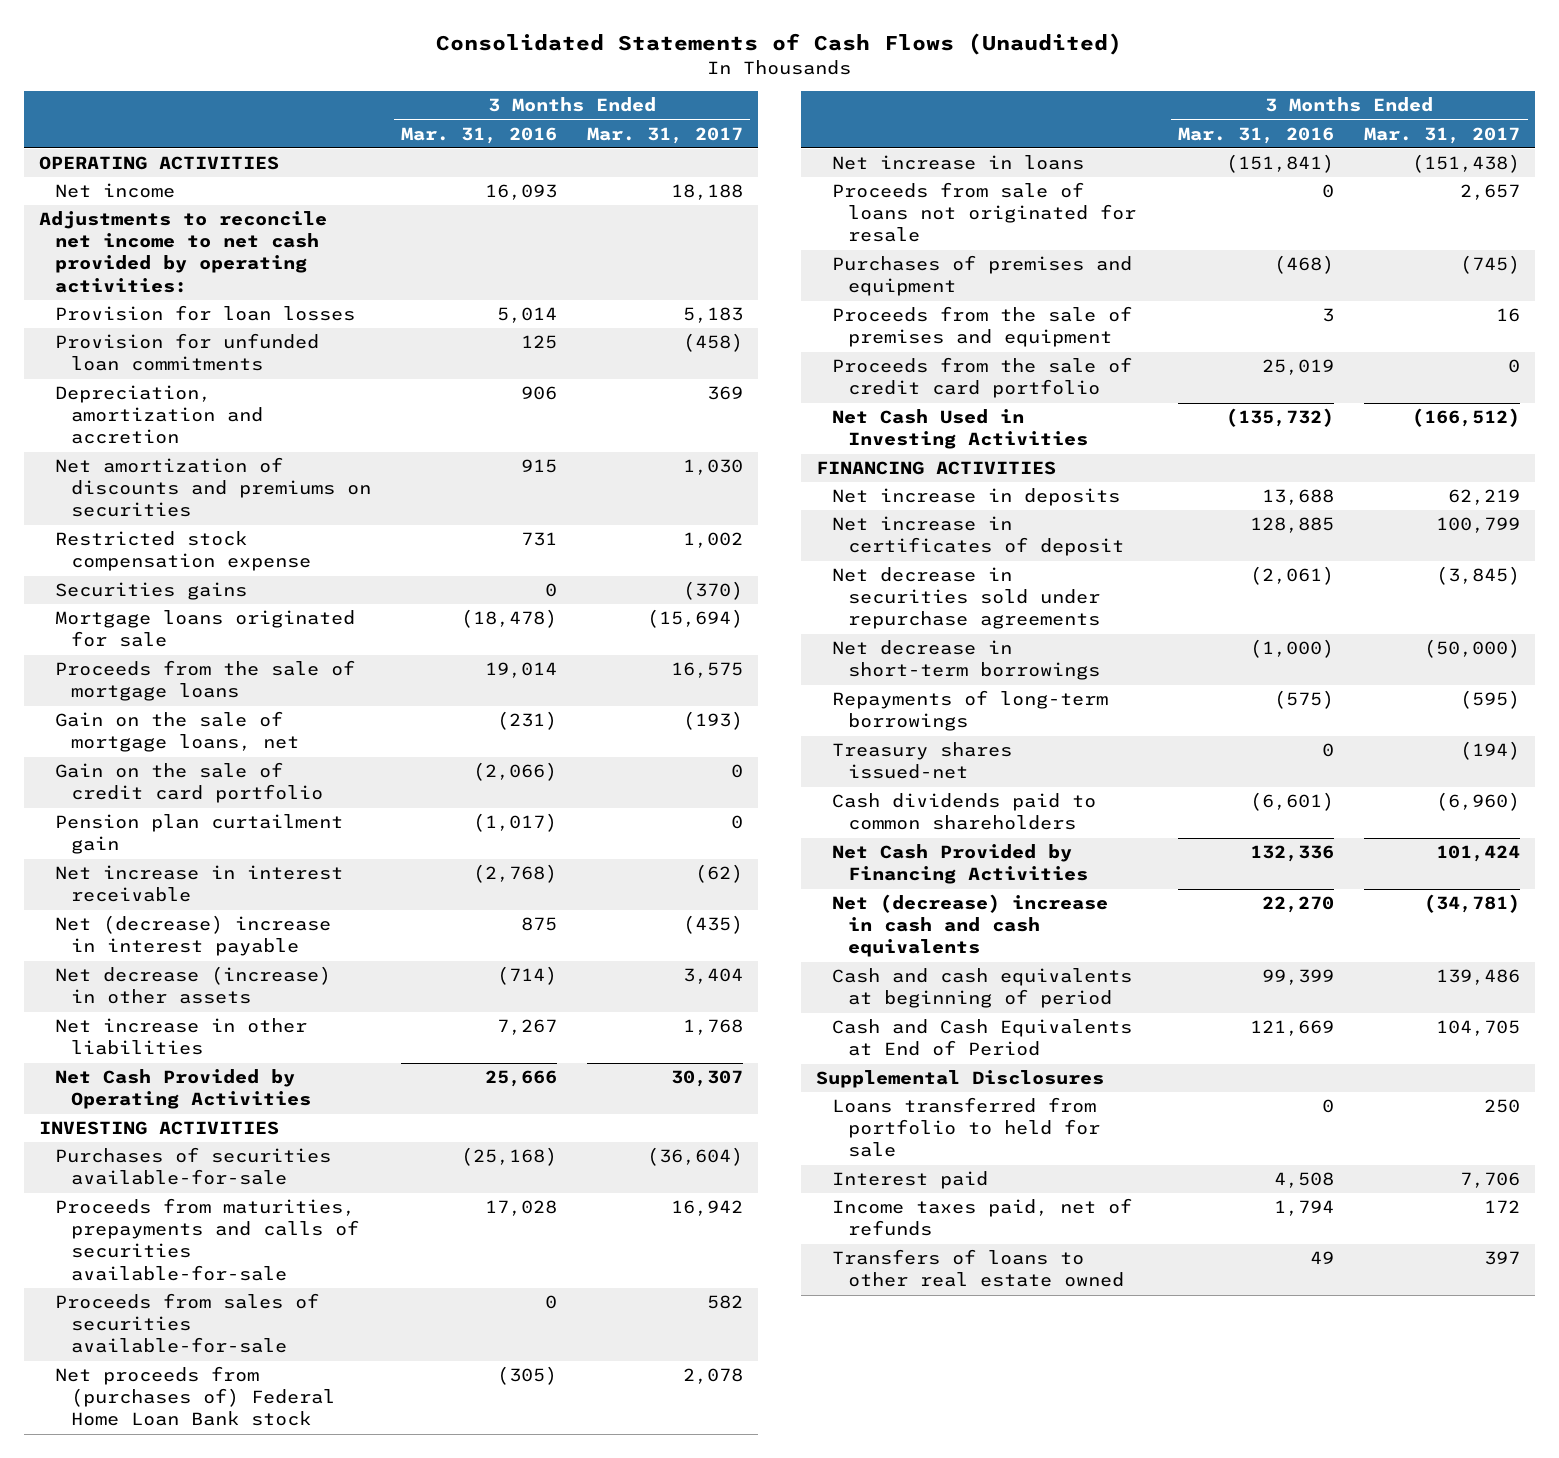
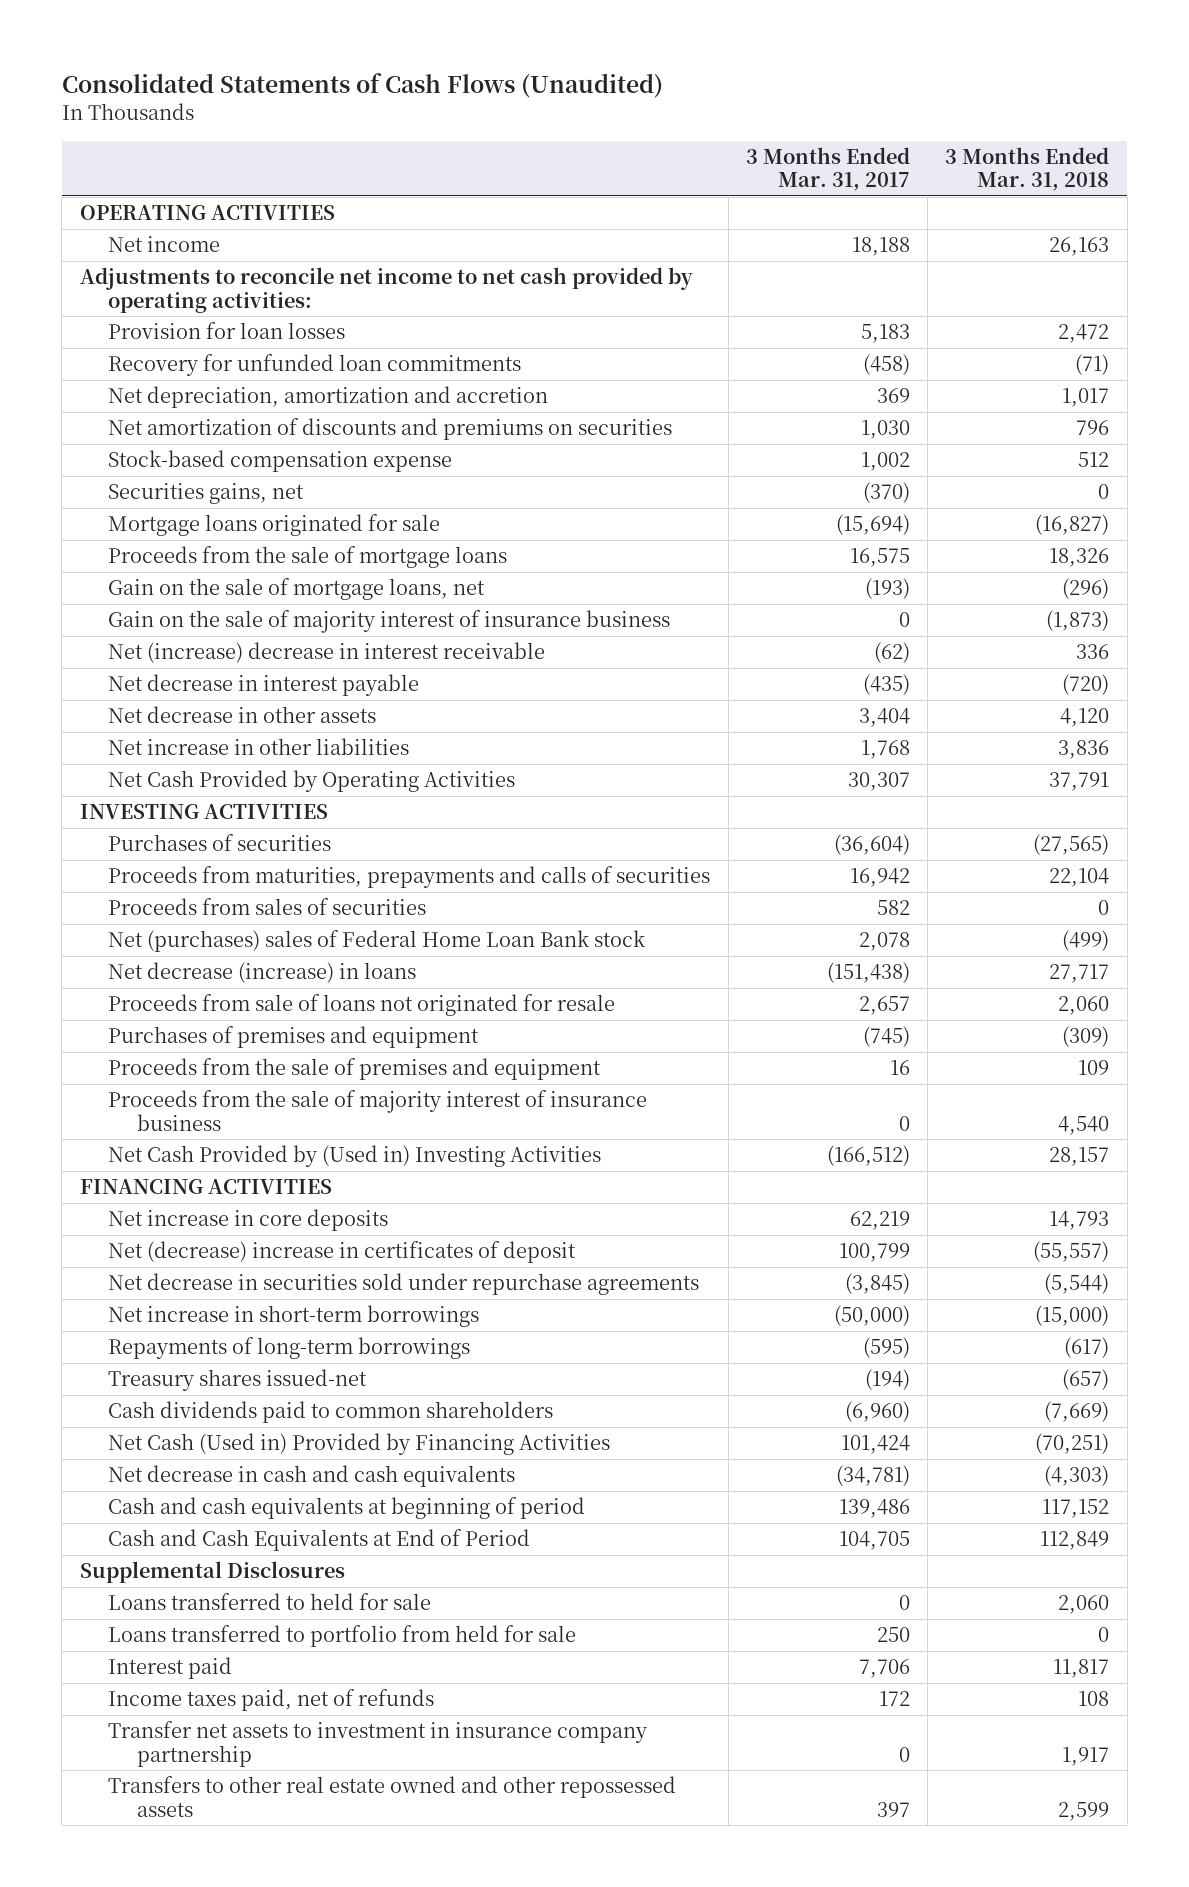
[401,126,558,144] Mar. 31, 2016 -> none
none -> [945,146,1110,192] 3 Months Ended Mar. 31, 2018
[54,333,319,372] Provision for unfunded loan commitments -> [108,354,522,377] Recovery for unfunded loan commitments
[54,385,264,445] Depreciation, amortization and accretion -> [108,386,549,409] Net depreciation, amortization and accretion
[54,531,312,572] Restricted stock compensation expense -> [108,450,453,473] Stock-based compensation expense
[54,582,247,601] Securities gains -> [108,483,305,505] Securities gains, net
[54,762,324,804] Gain on the sale of credit card portfolio -> none
[54,814,343,855] Pension plan curtailment gain -> none
none -> [108,610,671,634] Gain on the sale of majority interest of insurance business
[54,865,343,903] Net increase in interest receivable -> [108,642,546,664] Net (increase) decrease in interest receivable
[54,915,331,957] Net (decrease) increase in interest payable -> [108,674,420,697] Net decrease in interest payable
[54,966,331,1005] Net decrease (increase) in other assets -> [108,706,377,724] Net decrease in other assets
[54,1147,331,1186] Purchases of securities available-for-sale -> [108,834,332,852] Purchases of securities
[54,1198,360,1281] Proceeds from maturities, prepayments and calls of securities available-for-sale -> [108,866,711,889] Proceeds from maturities, prepayments and calls of securities
[54,1293,319,1354] Proceeds from sales of securities available-for-sale -> [108,898,427,916] Proceeds from sales of securities
[54,1366,336,1427] Net proceeds from (purchases of) Federal Home Loan Bank stock -> [108,930,647,953] Net (purchases) sales of Federal Home Loan Bank stock
[832,155,1085,171] Net increase in loans -> [108,962,417,984] Net decrease (increase) in loans
[832,357,1133,399] Proceeds from the sale of credit card portfolio -> none
none -> [108,1090,648,1131] Proceeds from the sale of majority interest of insurance business
[832,409,1089,450] Net Cash Used in Investing Activities -> [108,1145,602,1168] Net Cash Provided by (Used in) Investing Activities
[832,488,1121,507] Net increase in deposits -> [108,1209,389,1232] Net increase in core deposits
[832,516,1125,557] Net increase in certificates of deposit -> [108,1241,577,1264] Net (decrease) increase in certificates of deposit
[832,640,1101,681] Net decrease in short-term borrowings -> [108,1305,480,1328] Net increase in short-term borrowings
[832,844,1089,885] Net Cash Provided by Financing Activities -> [108,1433,611,1456] Net Cash (Used in) Provided by Financing Activities
[832,894,1109,958] Net (decrease) increase in cash and cash equivalents -> [108,1465,516,1488] Net decrease in cash and cash equivalents
none -> [108,1593,432,1611] Loans transferred to held for sale
[832,1097,1101,1158] Loans transferred from portfolio to held for sale -> [108,1625,577,1648] Loans transferred to portfolio from held for sale
none -> [108,1721,649,1767] Transfer net assets to investment in insurance company partnership
[832,1249,1125,1288] Transfers of loans to other real estate owned -> [108,1776,677,1817] Transfers to other real estate owned and other repossessed assets

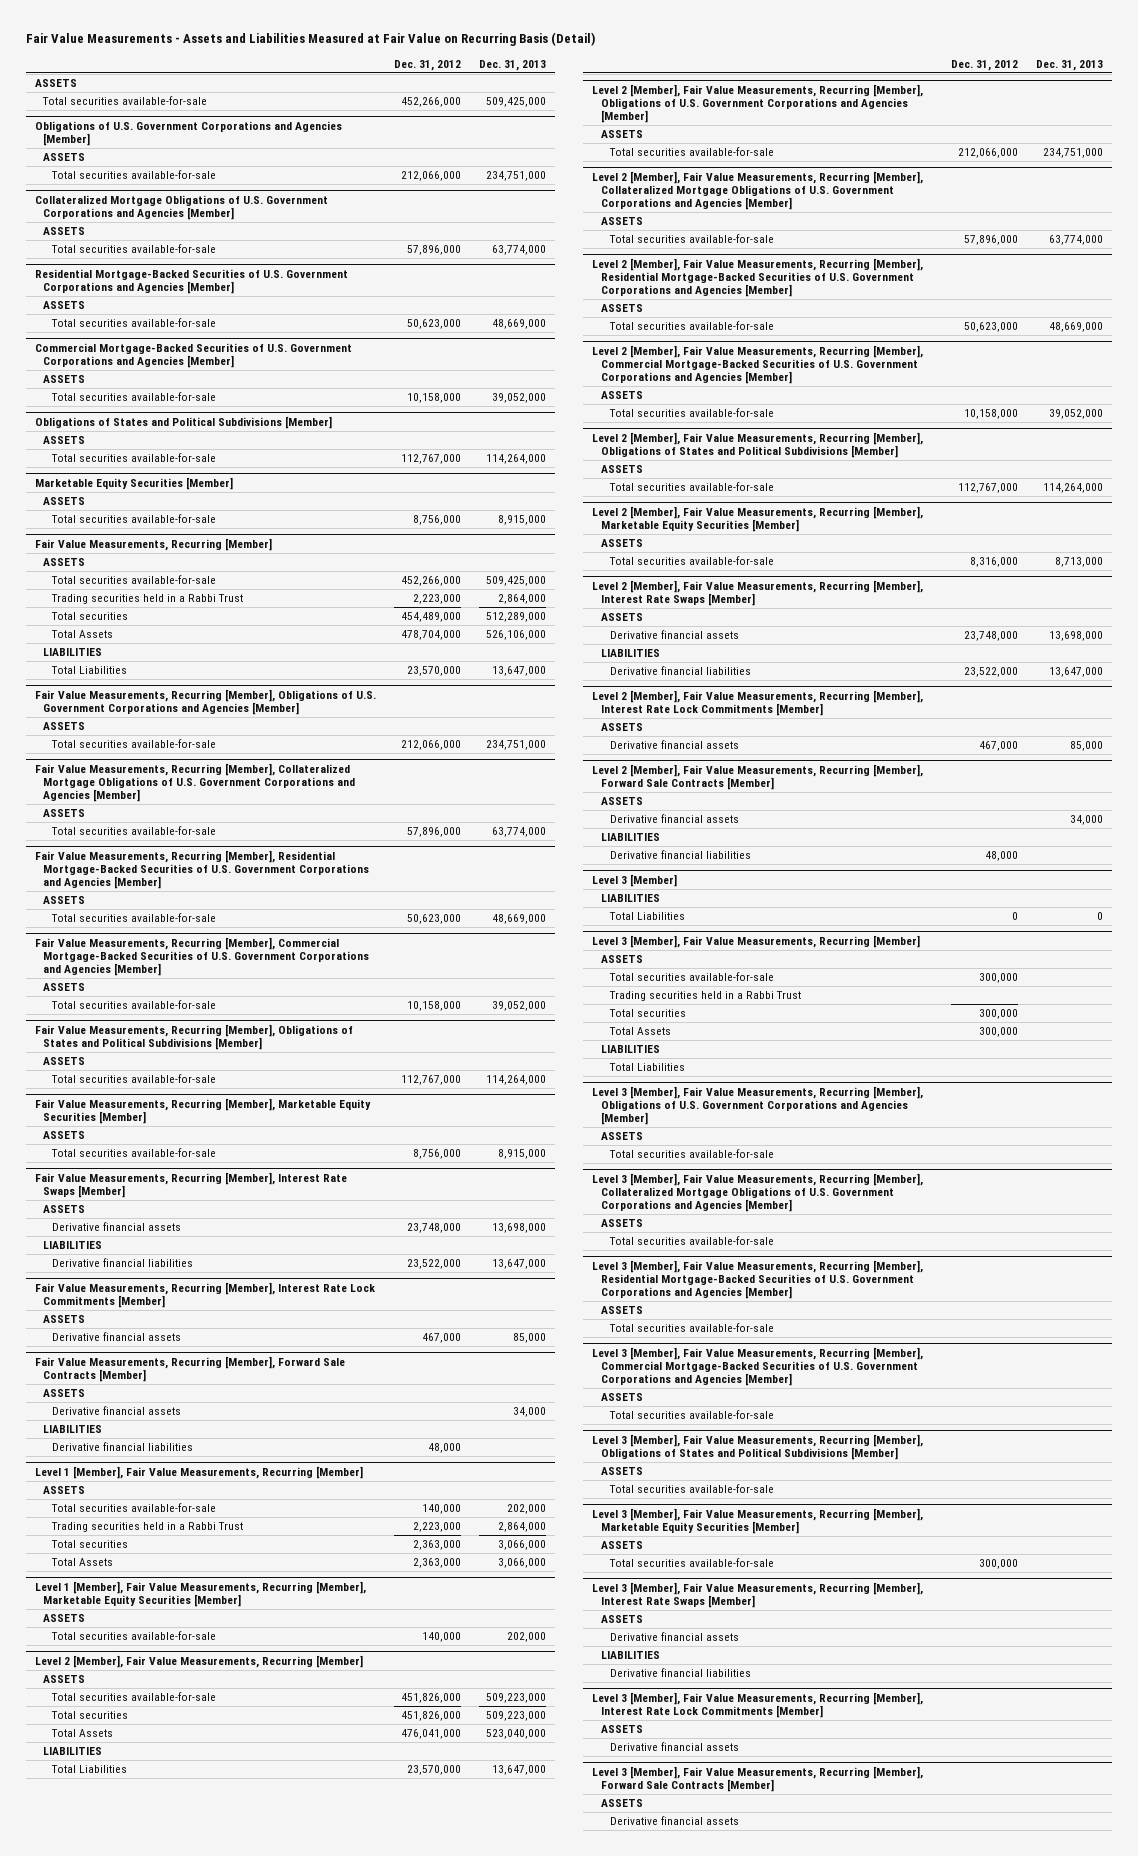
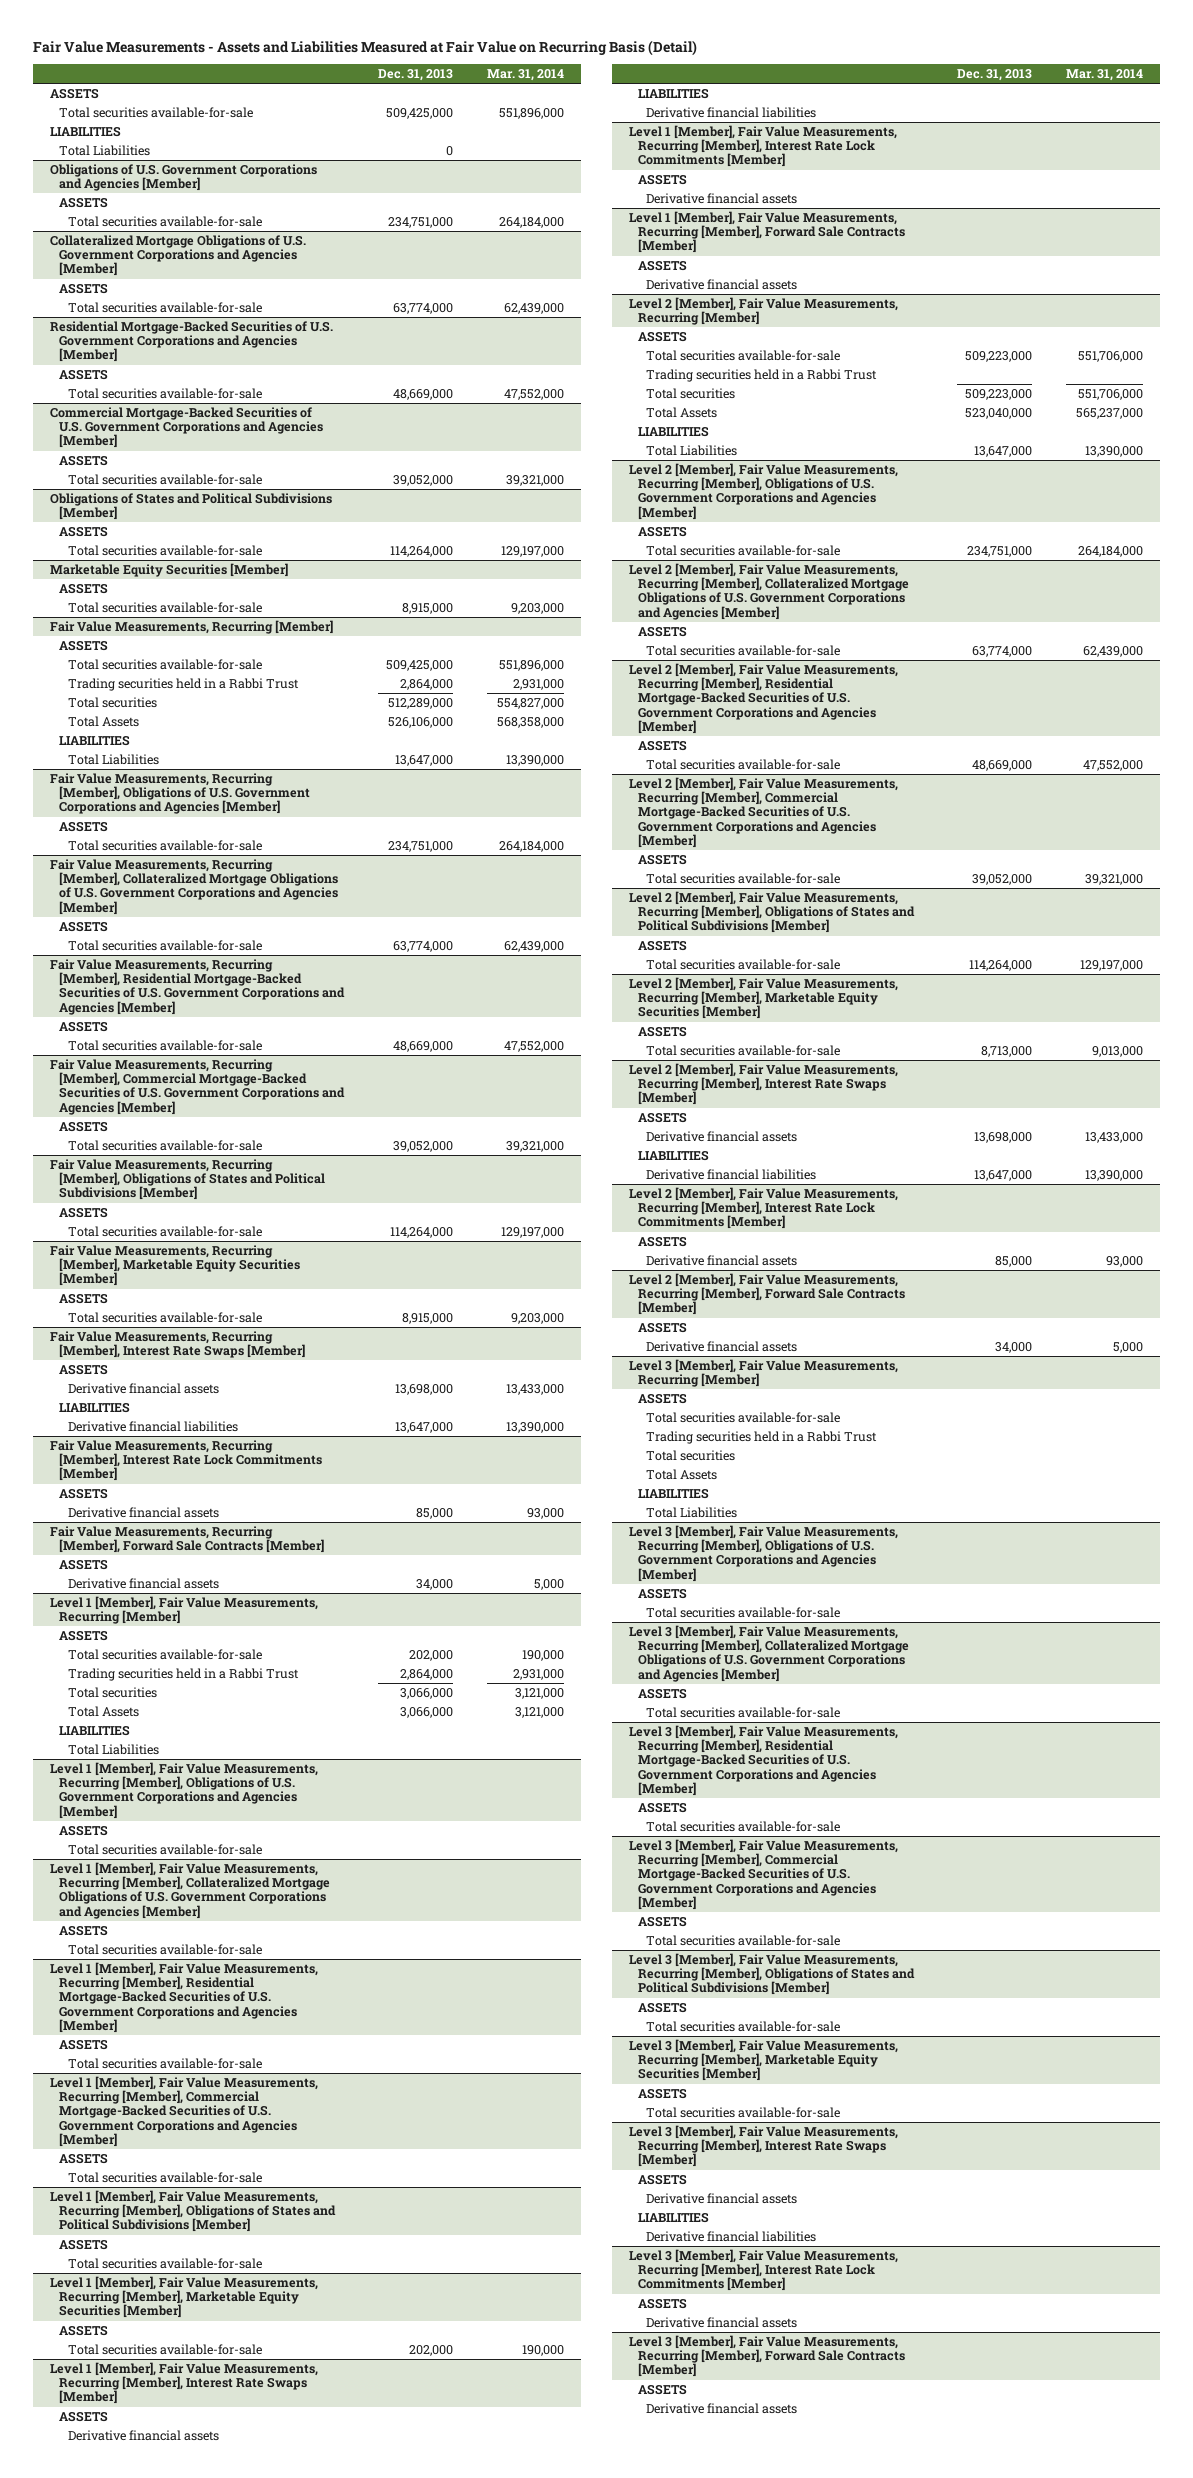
[393,59,461,71] Dec. 31, 2012 -> none
none -> [486,69,564,82] Mar. 31, 2014
none -> [49,125,121,137] LIABILITIES
none -> [58,144,150,156] Total Liabilities
[43,1425,103,1434] LIABILITIES -> none
[51,1442,193,1452] Derivative financial liabilities -> none
none -> [58,1724,130,1736] LIABILITIES
none -> [67,1743,159,1755] Total Liabilities
none -> [49,1761,318,1819] Level 1 [Member], Fair Value Measurements, Recurring [Member], Obligations of U.S. Government Corporations and Agencies [Member]
none -> [58,1824,108,1836] ASSETS
none -> [67,1843,262,1855] Total securities available-for-sale
none -> [49,1861,330,1919] Level 1 [Member], Fair Value Measurements, Recurring [Member], Collateralized Mortgage Obligations of U.S. Government Corporations and Agencies [Member]
none -> [58,1924,108,1936] ASSETS
none -> [67,1943,262,1955] Total securities available-for-sale
none -> [49,1961,318,2034] Level 1 [Member], Fair Value Measurements, Recurring [Member], Residential Mortgage-Backed Securities of U.S. Government Corporations and Agencies [Member]
none -> [58,2038,108,2050] ASSETS
none -> [67,2057,262,2069] Total securities available-for-sale
none -> [49,2075,318,2148] Level 1 [Member], Fair Value Measurements, Recurring [Member], Commercial Mortgage-Backed Securities of U.S. Government Corporations and Agencies [Member]
none -> [58,2152,108,2164] ASSETS
none -> [67,2171,262,2183] Total securities available-for-sale
none -> [49,2189,336,2233] Level 1 [Member], Fair Value Measurements, Recurring [Member], Obligations of States and Political Subdivisions [Member]
none -> [58,2238,108,2250] ASSETS
none -> [67,2257,262,2269] Total securities available-for-sale
none -> [49,2361,318,2405] Level 1 [Member], Fair Value Measurements, Recurring [Member], Interest Rate Swaps [Member]
none -> [58,2410,108,2422] ASSETS
none -> [67,2429,219,2441] Derivative financial assets
none -> [637,87,709,99] LIABILITIES
none -> [646,106,817,118] Derivative financial liabilities
none -> [628,124,897,168] Level 1 [Member], Fair Value Measurements, Recurring [Member], Interest Rate Lock Commitments [Member]
none -> [637,173,687,185] ASSETS
none -> [646,192,798,204] Derivative financial assets
none -> [628,210,905,254] Level 1 [Member], Fair Value Measurements, Recurring [Member], Forward Sale Contracts [Member]
none -> [637,259,687,271] ASSETS
none -> [646,278,798,290] Derivative financial assets
none -> [646,368,878,382] Trading securities held in a Rabbi Trust
[600,833,660,842] LIABILITIES -> none
[609,850,751,860] Derivative financial liabilities -> none
[592,873,678,887] Level 3 [Member] -> none
[600,894,660,903] LIABILITIES -> none
[608,912,685,921] Total Liabilities -> none

